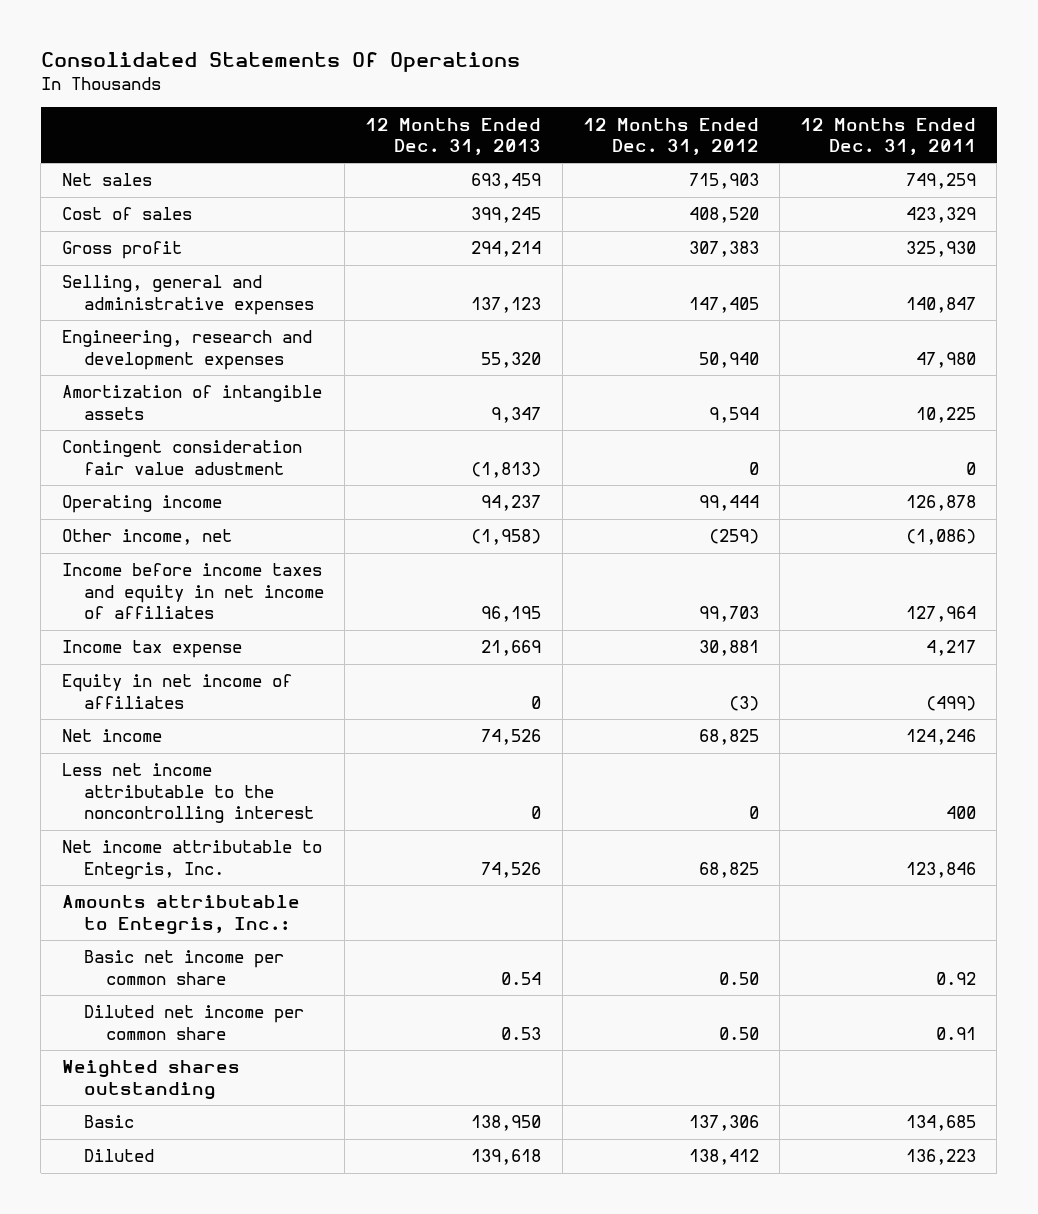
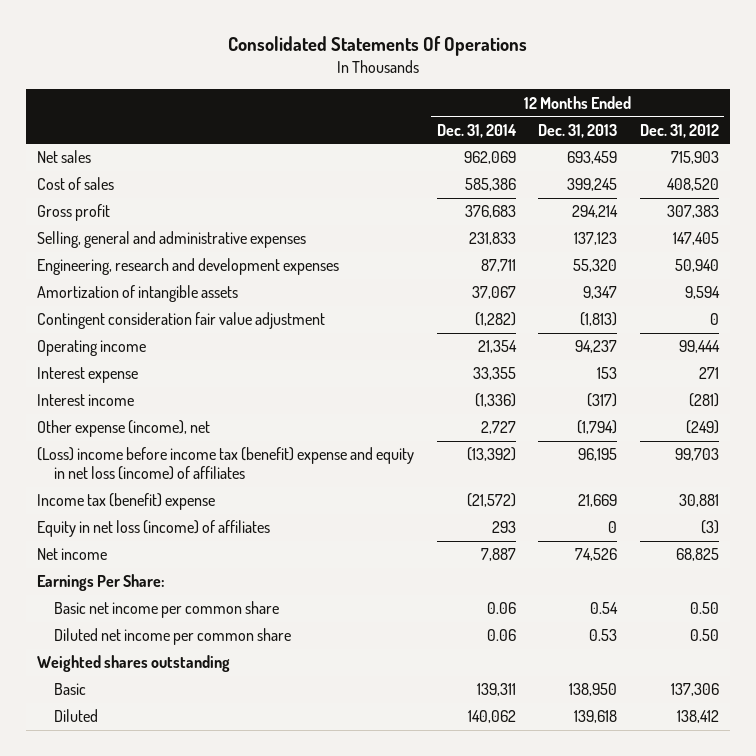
[800,117,977,156] 12 Months Ended Dec. 31, 2011 -> none
none -> [436,123,517,138] Dec. 31, 2014
[61,440,302,475] Contingent consideration fair value adustment -> [37,312,326,330] Contingent consideration fair value adjustment
none -> [37,367,139,384] Interest expense
none -> [37,394,135,407] Interest income
[61,529,232,546] Other income, net -> [37,420,211,438] Other expense (income), net
[471,529,542,546] (1,958) -> [577,420,618,435] (1,794)
[708,529,759,545] (259) -> [685,420,719,435] (249)
[61,563,324,620] Income before income taxes and equity in net income of affiliates -> [37,447,415,480] (Loss) income before income tax (benefit) expense and equity in net loss (income) of affiliates
[61,640,242,659] Income tax expense -> [37,493,216,511] Income tax (benefit) expense
[61,674,292,709] Equity in net income of affiliates -> [37,520,271,538] Equity in net loss (income) of affiliates
[61,763,314,824] Less net income attributable to the noncontrolling interest -> none
[61,840,322,879] Net income attributable to Entegris, Inc. -> none
[61,895,300,935] Amounts attributable to Entegris, Inc.: -> [37,574,166,592] Earnings Per Share:

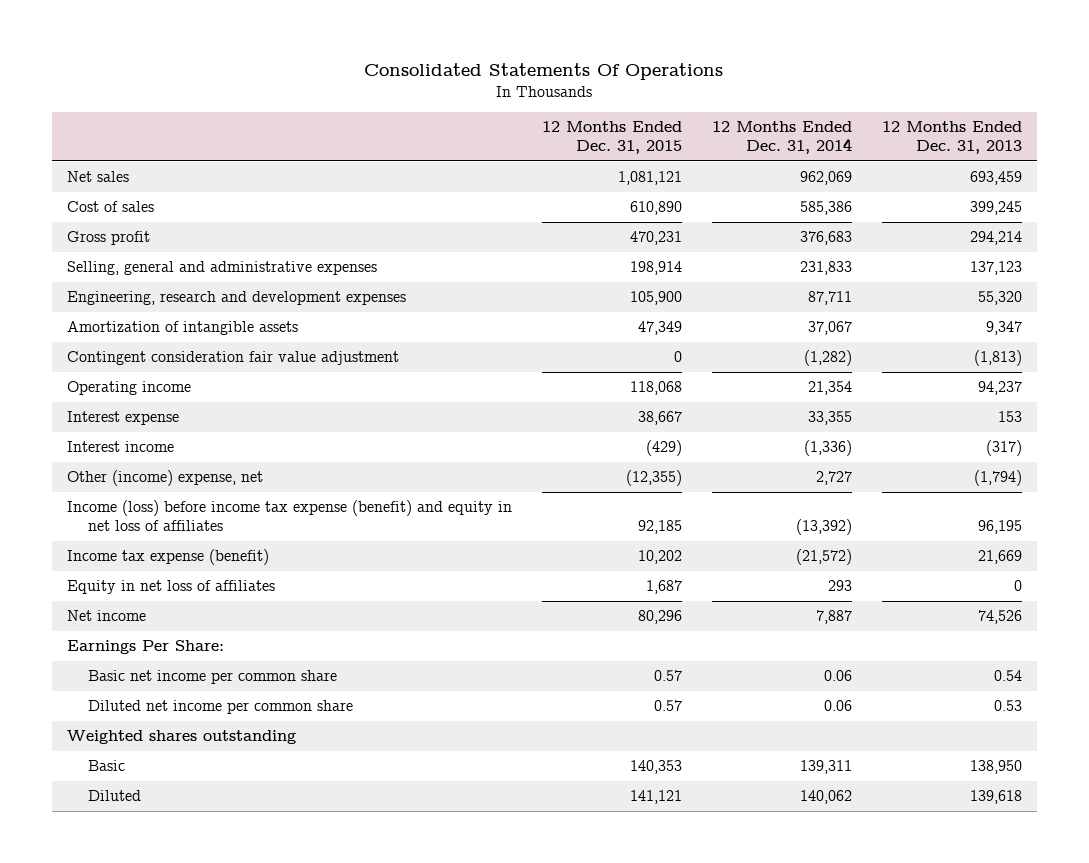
[639,123,719,138] Dec. 31, 2012 -> none
none -> [542,121,683,155] 12 Months Ended Dec. 31, 2015
[37,420,211,438] Other expense (income), net -> [67,470,264,487] Other (income) expense, net
[37,447,415,480] (Loss) income before income tax (benefit) expense and equity in net loss (income) of affiliates -> [67,500,513,532] Income (loss) before income tax expense (benefit) and equity in net loss of affiliates
[37,493,216,511] Income tax (benefit) expense -> [67,549,270,566] Income tax expense (benefit)
[37,520,271,538] Equity in net loss (income) of affiliates -> [67,580,276,595] Equity in net loss of affiliates

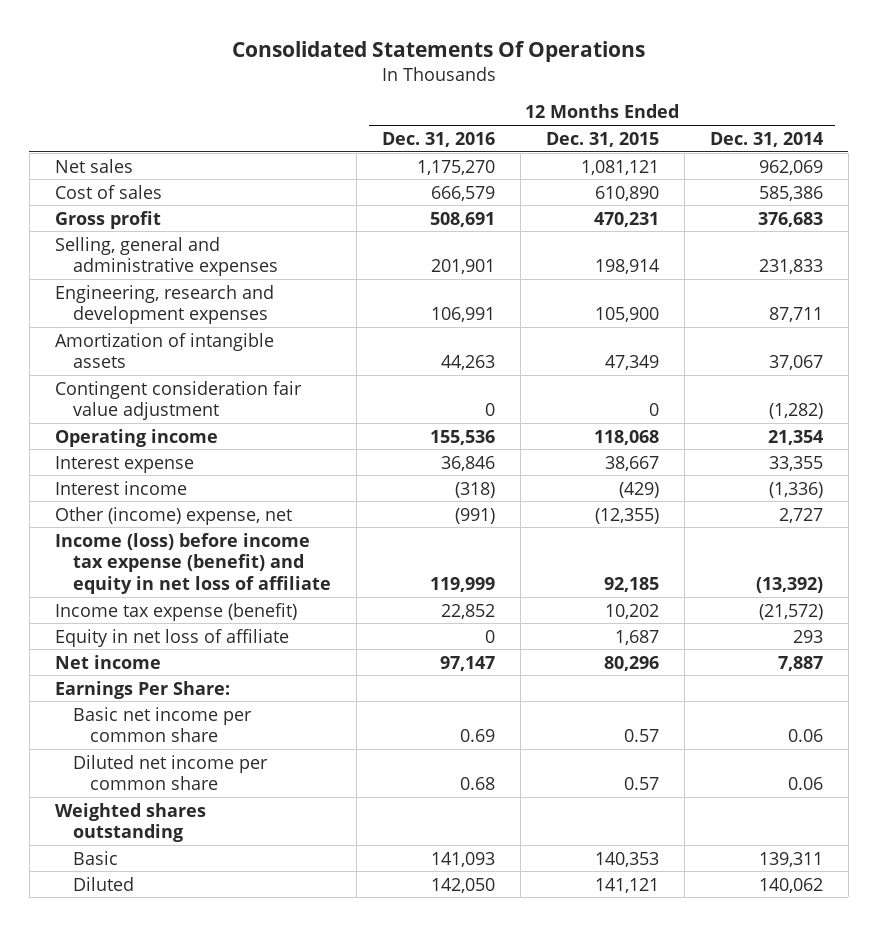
[881,121,1022,155] 12 Months Ended Dec. 31, 2013 -> none
none -> [381,131,495,147] Dec. 31, 2016
[67,500,513,532] Income (loss) before income tax expense (benefit) and equity in net loss of affiliates -> [54,532,331,594] Income (loss) before income tax expense (benefit) and equity in net loss of affiliate
[67,580,276,595] Equity in net loss of affiliates -> [54,628,289,647] Equity in net loss of affiliate

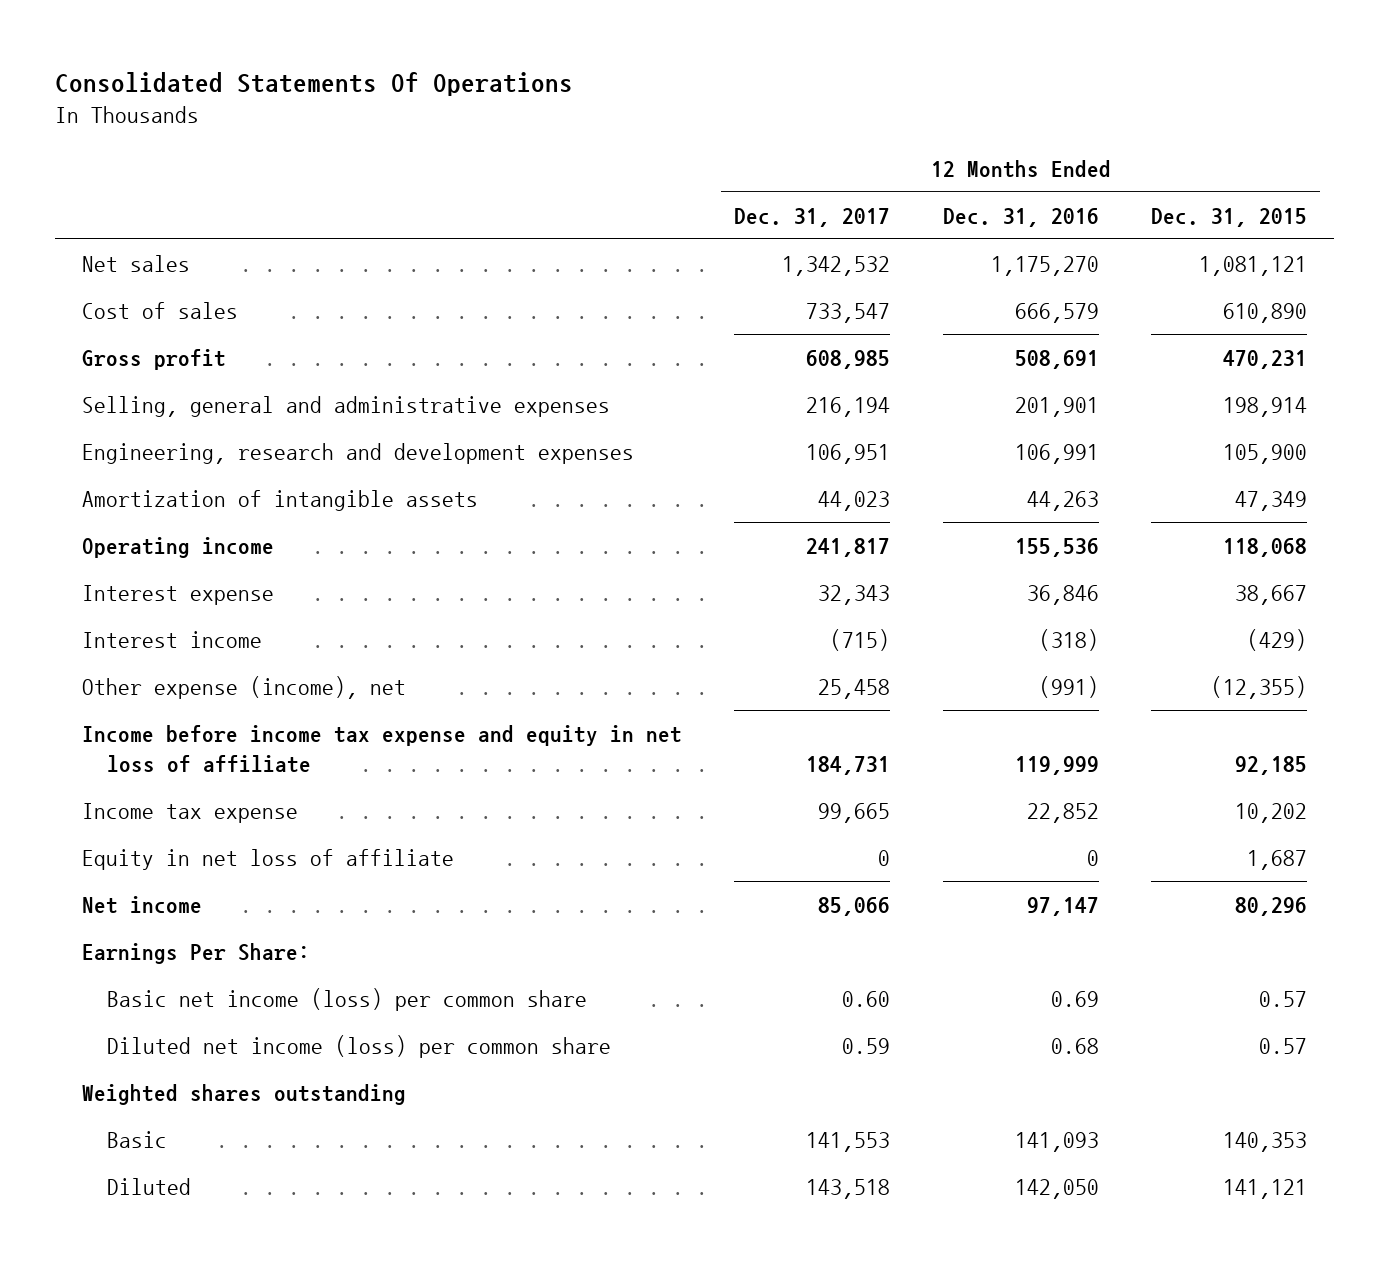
[709,131,823,147] Dec. 31, 2014 -> none
none -> [734,207,891,227] Dec. 31, 2017
[54,380,302,421] Contingent consideration fair value adjustment -> none
[54,506,292,525] Other (income) expense, net -> [81,675,406,699] Other expense (income), net
[54,532,331,594] Income (loss) before income tax expense (benefit) and equity in net loss of affiliate -> [81,724,682,773] Income before income tax expense and equity in net loss of affiliate
[54,602,297,621] Income tax expense (benefit) -> [81,802,298,823] Income tax expense
[72,706,252,743] Basic net income per common share -> [107,987,588,1011] Basic net income (loss) per common share
[72,754,268,791] Diluted net income per common share -> [107,1034,612,1058] Diluted net income (loss) per common share

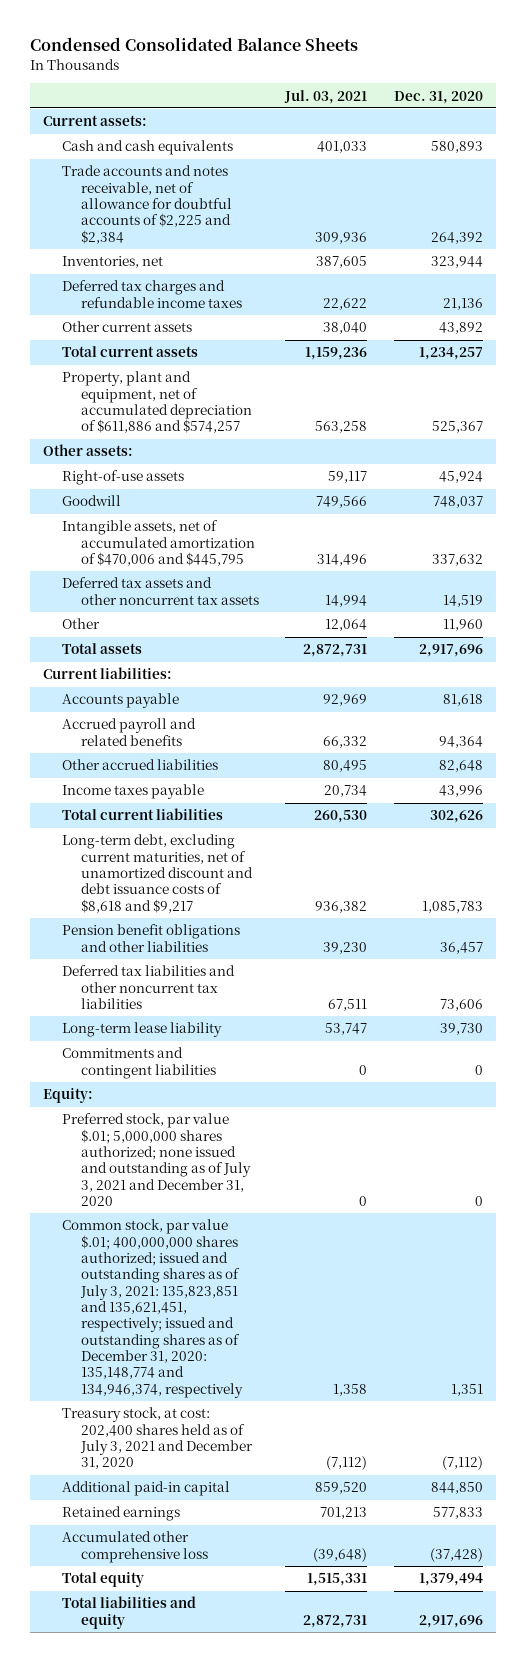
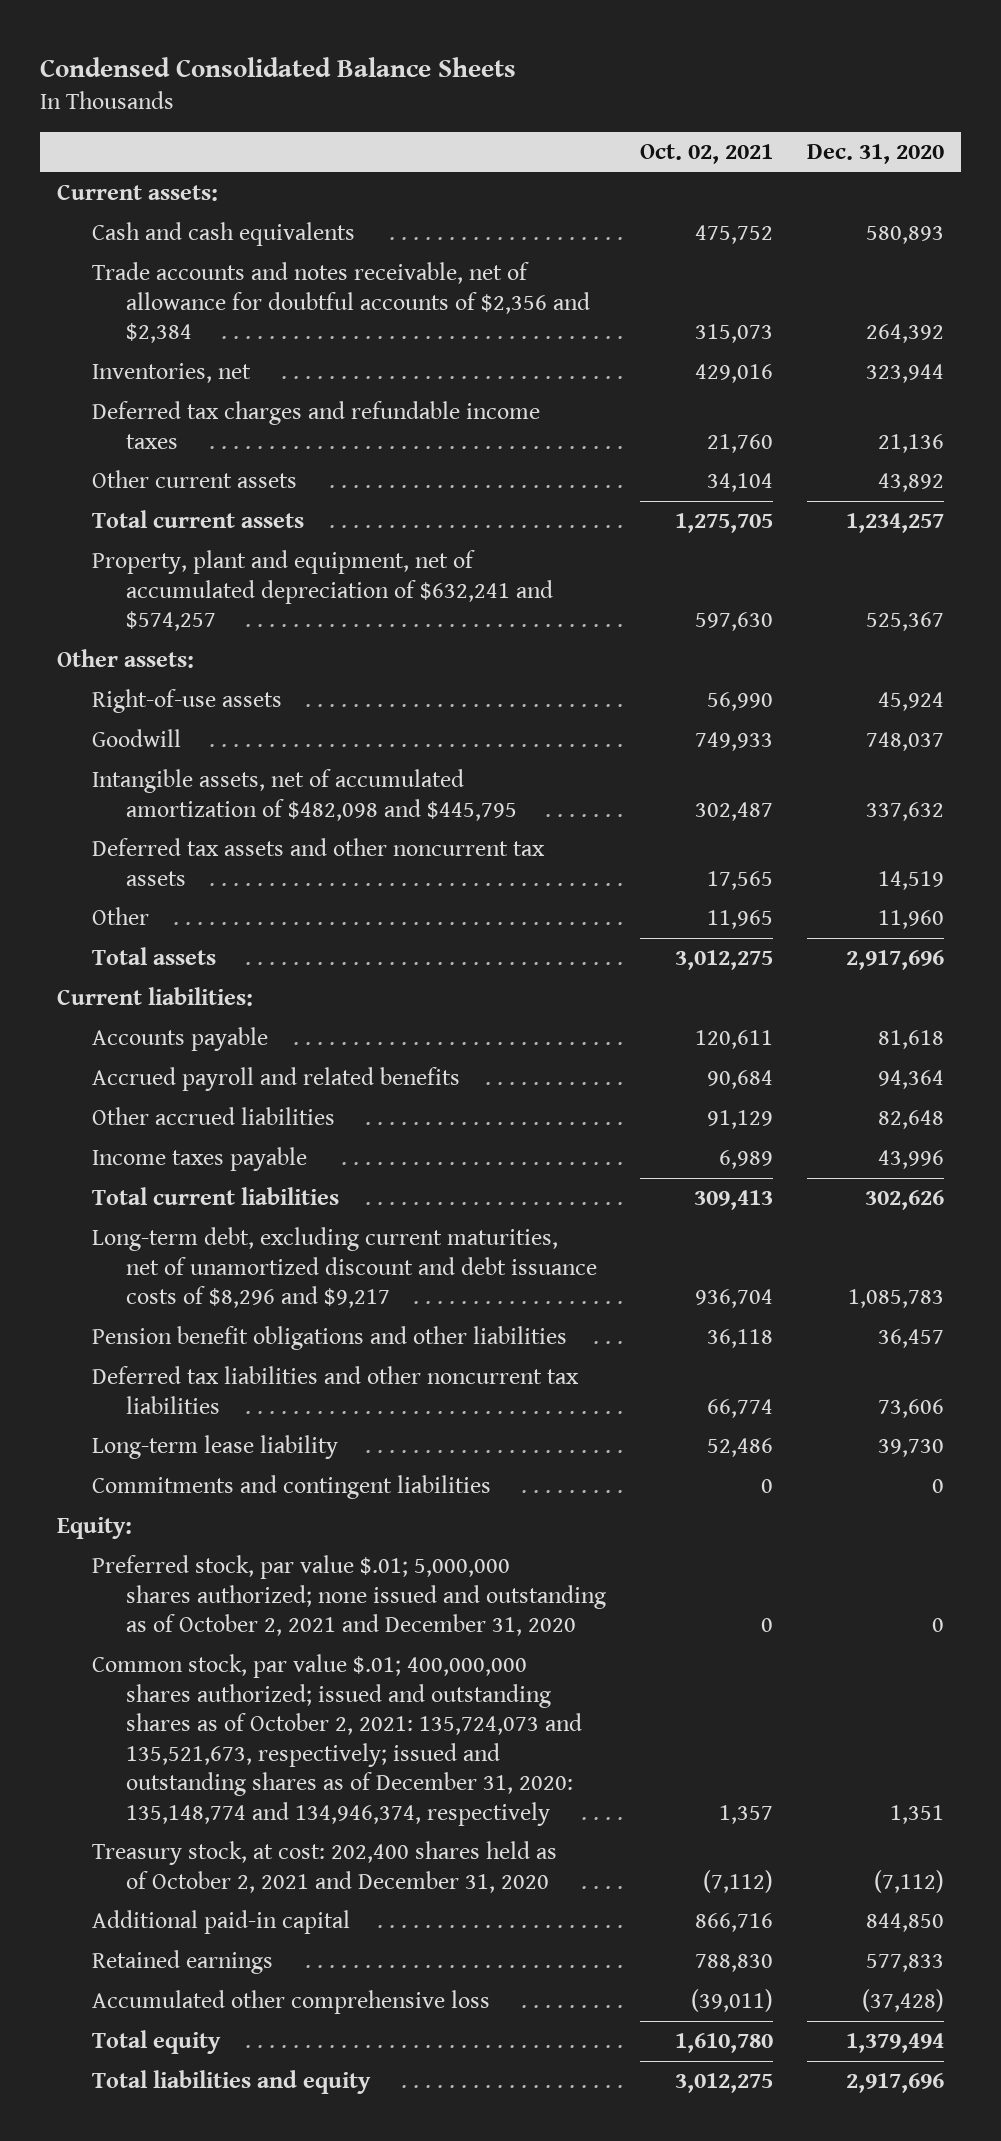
[284,89,368,104] Jul. 03, 2021 -> none
none -> [639,144,773,165] Oct. 02, 2021
[61,165,232,244] Trade accounts and notes receivable, net of allowance for doubtful accounts of $2,225 and $2,384 -> [91,262,590,344] Trade accounts and notes receivable, net of allowance for doubtful accounts of $2,356 and $2,384
[61,371,252,434] Property, plant and equipment, net of accumulated depreciation of $611,886 and $574,257 -> [91,550,553,632] Property, plant and equipment, net of accumulated depreciation of $632,241 and $574,257
[61,520,255,566] Intangible assets, net of accumulated amortization of $470,006 and $445,795 -> [91,769,517,821] Intangible assets, net of accumulated amortization of $482,098 and $445,795
[61,834,253,913] Long-term debt, excluding current maturities, net of unamortized discount and debt issuance costs of $8,618 and $9,217 -> [91,1227,597,1309] Long-term debt, excluding current maturities, net of unamortized discount and debt issuance costs of $8,296 and $9,217
[61,1113,251,1206] Preferred stock, par value $.01; 5,000,000 shares authorized; none issued and outstanding as of July 3, 2021 and December 31, 2020 -> [91,1555,606,1637] Preferred stock, par value $.01; 5,000,000 shares authorized; none issued and outstanding as of October 2, 2021 and December 31, 2020
[61,1219,243,1398] Common stock, par value $.01; 400,000,000 shares authorized; issued and outstanding shares as of July 3, 2021: 135,823,851 and 135,621,451, respectively; issued and outstanding shares as of December 31, 2020: 135,148,774 and 134,946,374, respectively -> [91,1654,582,1826] Common stock, par value $.01; 400,000,000 shares authorized; issued and outstanding shares as of October 2, 2021: 135,724,073 and 135,521,673, respectively; issued and outstanding shares as of December 31, 2020: 135,148,774 and 134,946,374, respectively
[61,1407,253,1470] Treasury stock, at cost: 202,400 shares held as of July 3, 2021 and December 31, 2020 -> [91,1841,557,1893] Treasury stock, at cost: 202,400 shares held as of October 2, 2021 and December 31, 2020

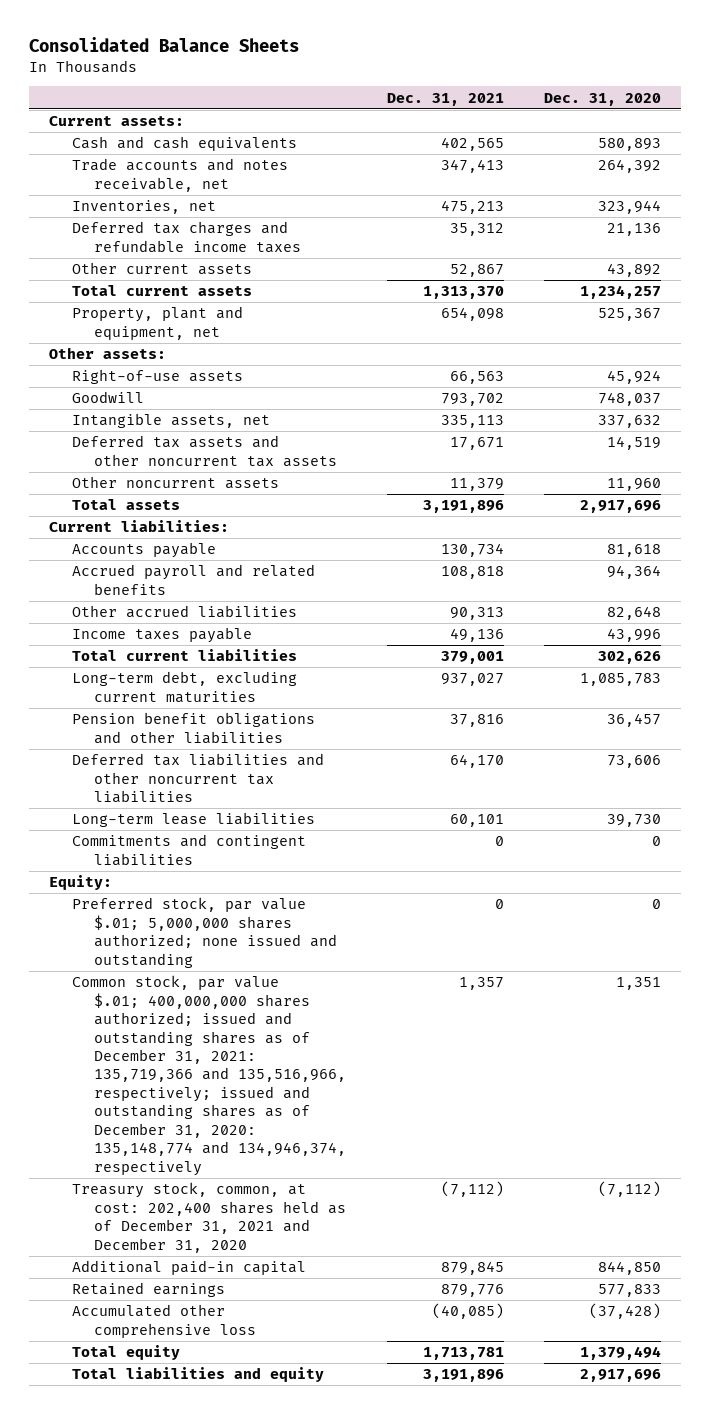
[40,56,517,77] Condensed Consolidated Balance Sheets -> [29,36,300,52] Consolidated Balance Sheets
[639,144,773,165] Oct. 02, 2021 -> none
none -> [386,92,504,106] Dec. 31, 2021
[91,262,590,344] Trade accounts and notes receivable, net of allowance for doubtful accounts of $2,356 and $2,384 -> [71,158,288,192] Trade accounts and notes receivable, net
[91,550,553,632] Property, plant and equipment, net of accumulated depreciation of $632,241 and $574,257 -> [71,306,243,340] Property, plant and equipment, net
[91,769,517,821] Intangible assets, net of accumulated amortization of $482,098 and $445,795 -> [71,413,270,429] Intangible assets, net
[91,907,149,926] Other -> [71,476,279,490] Other noncurrent assets
[91,1227,597,1309] Long-term debt, excluding current maturities, net of unamortized discount and debt issuance costs of $8,296 and $9,217 -> [71,671,297,703] Long-term debt, excluding current maturities
[91,1435,338,1460] Long-term lease liability -> [71,812,315,828] Long-term lease liabilities
[91,1555,606,1637] Preferred stock, par value $.01; 5,000,000 shares authorized; none issued and outstanding as of October 2, 2021 and December 31, 2020 -> [71,897,338,968] Preferred stock, par value $.01; 5,000,000 shares authorized; none issued and outstanding
[91,1654,582,1826] Common stock, par value $.01; 400,000,000 shares authorized; issued and outstanding shares as of October 2, 2021: 135,724,073 and 135,521,673, respectively; issued and outstanding shares as of December 31, 2020: 135,148,774 and 134,946,374, respectively -> [71,975,347,1176] Common stock, par value $.01; 400,000,000 shares authorized; issued and outstanding shares as of December 31, 2021: 135,719,366 and 135,516,966, respectively; issued and outstanding shares as of December 31, 2020: 135,148,774 and 134,946,374, respectively
[91,1841,557,1893] Treasury stock, at cost: 202,400 shares held as of October 2, 2021 and December 31, 2020 -> [71,1182,347,1253] Treasury stock, common, at cost: 202,400 shares held as of December 31, 2021 and December 31, 2020

